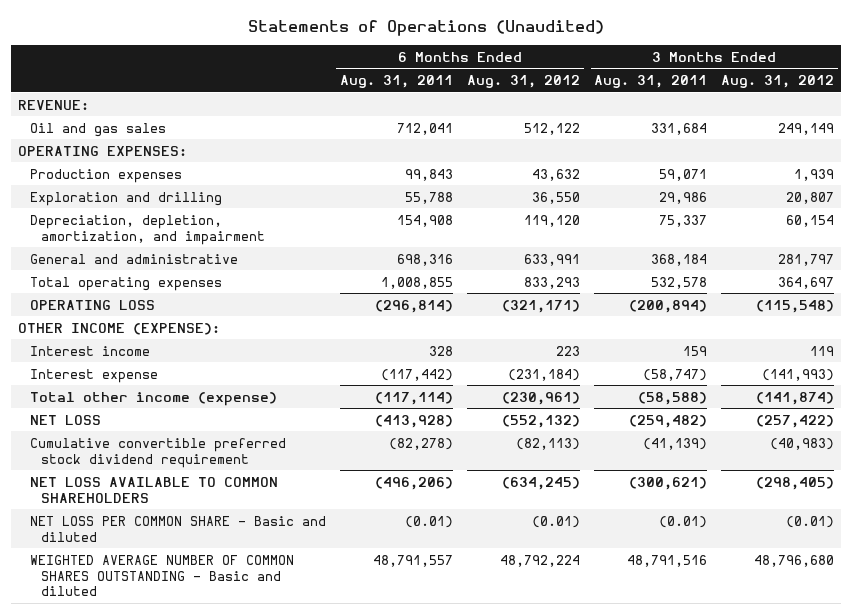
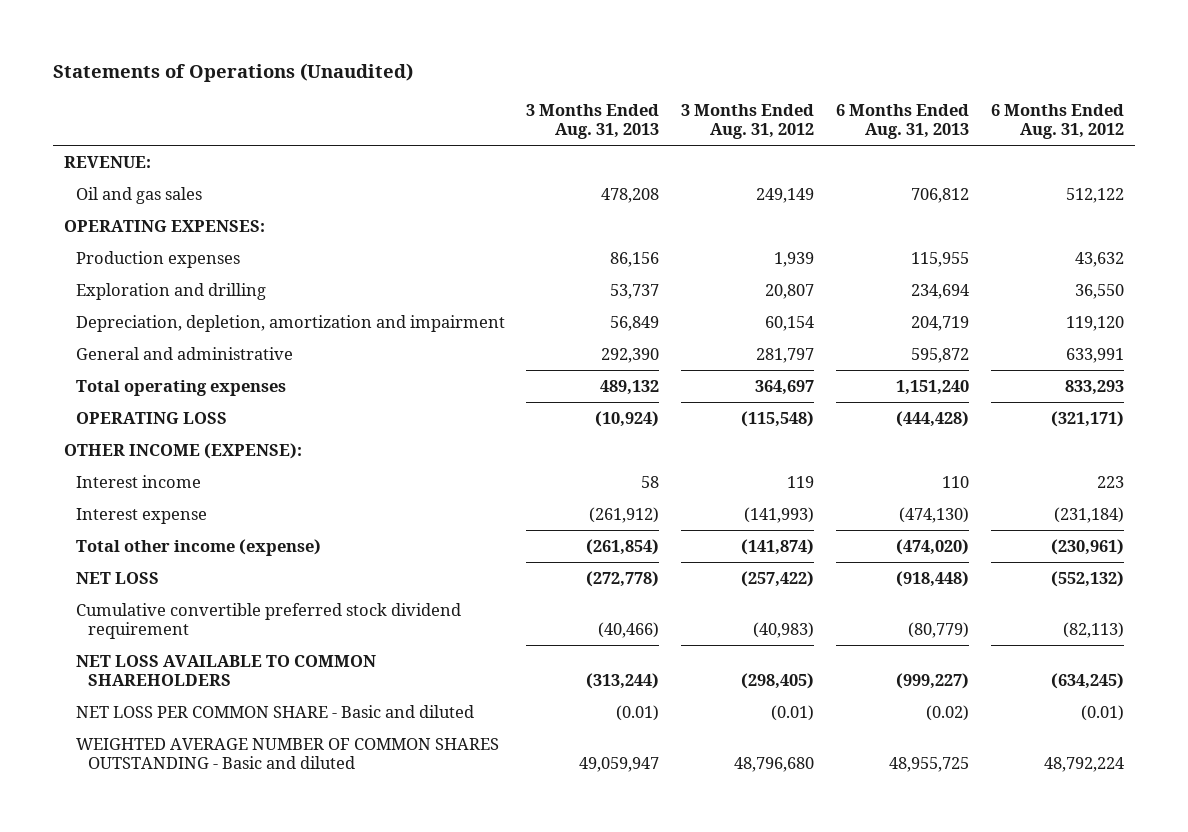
[339,75,453,89] Aug. 31, 2011 -> none
[594,75,708,89] Aug. 31, 2011 -> none
none -> [526,104,660,140] 3 Months Ended Aug. 31, 2013
none -> [836,104,970,140] 6 Months Ended Aug. 31, 2013
[29,214,266,245] Depreciation, depletion, amortization, and impairment -> [75,314,505,332] Depreciation, depletion, amortization and impairment

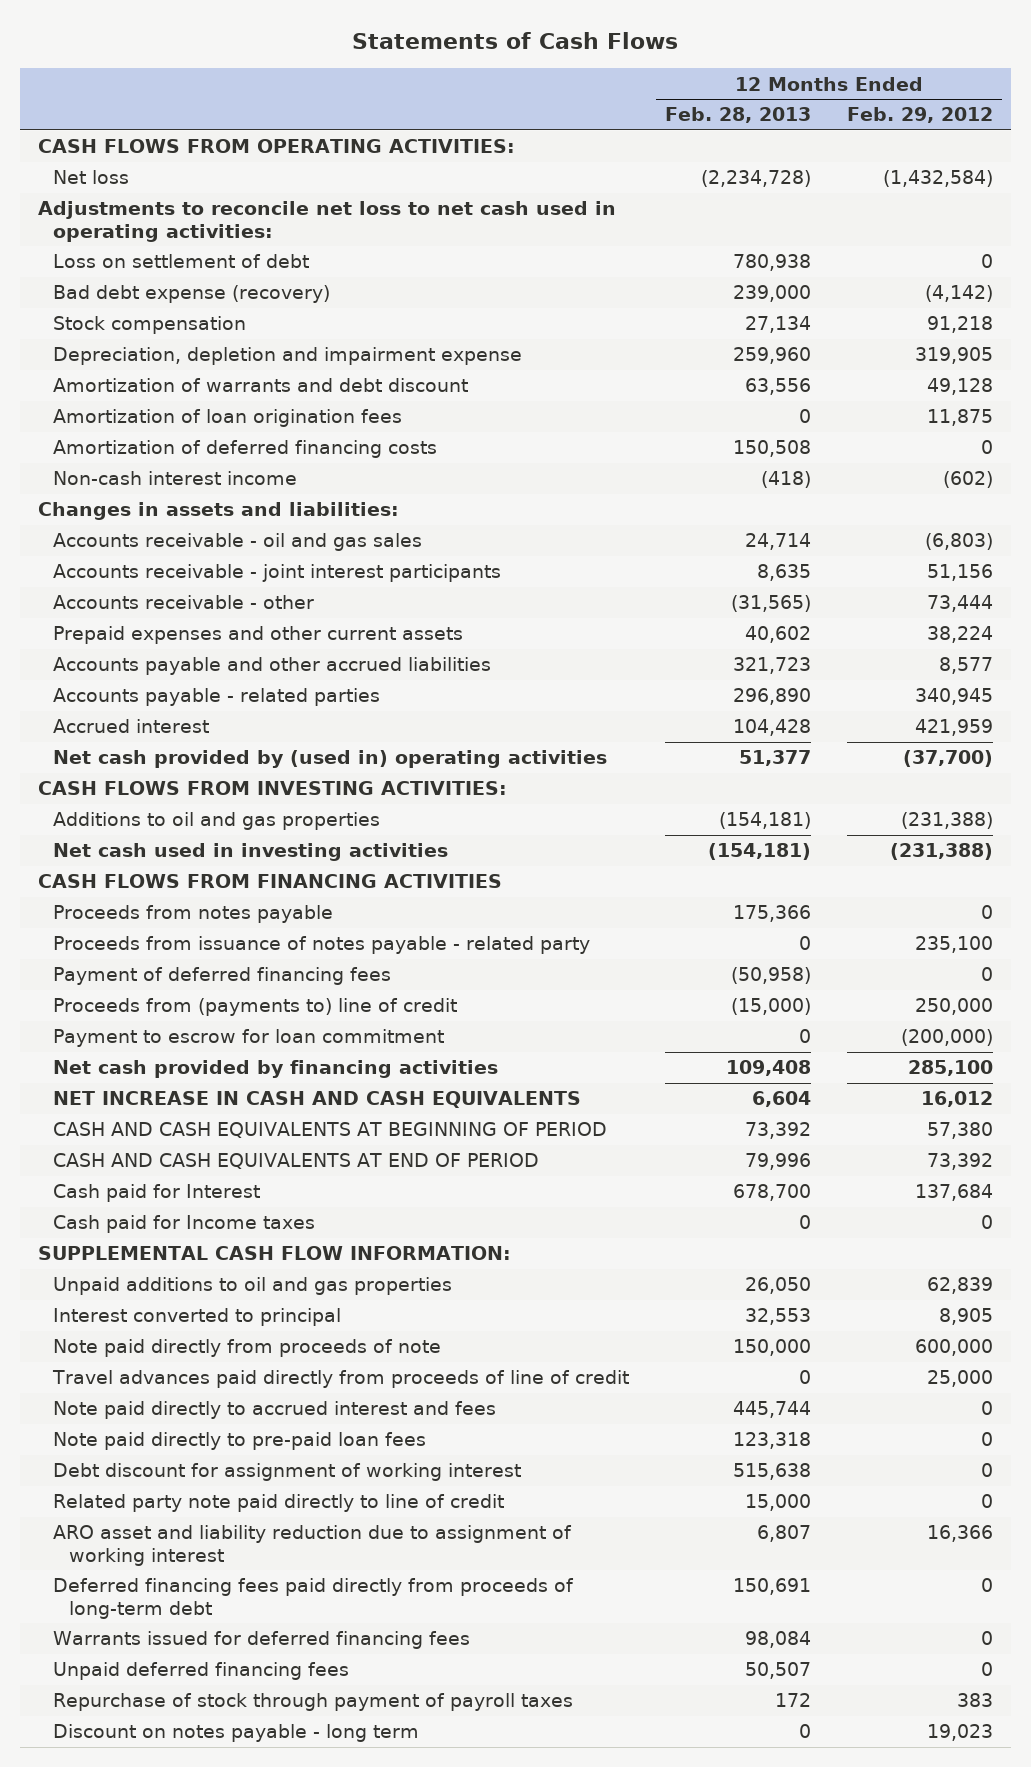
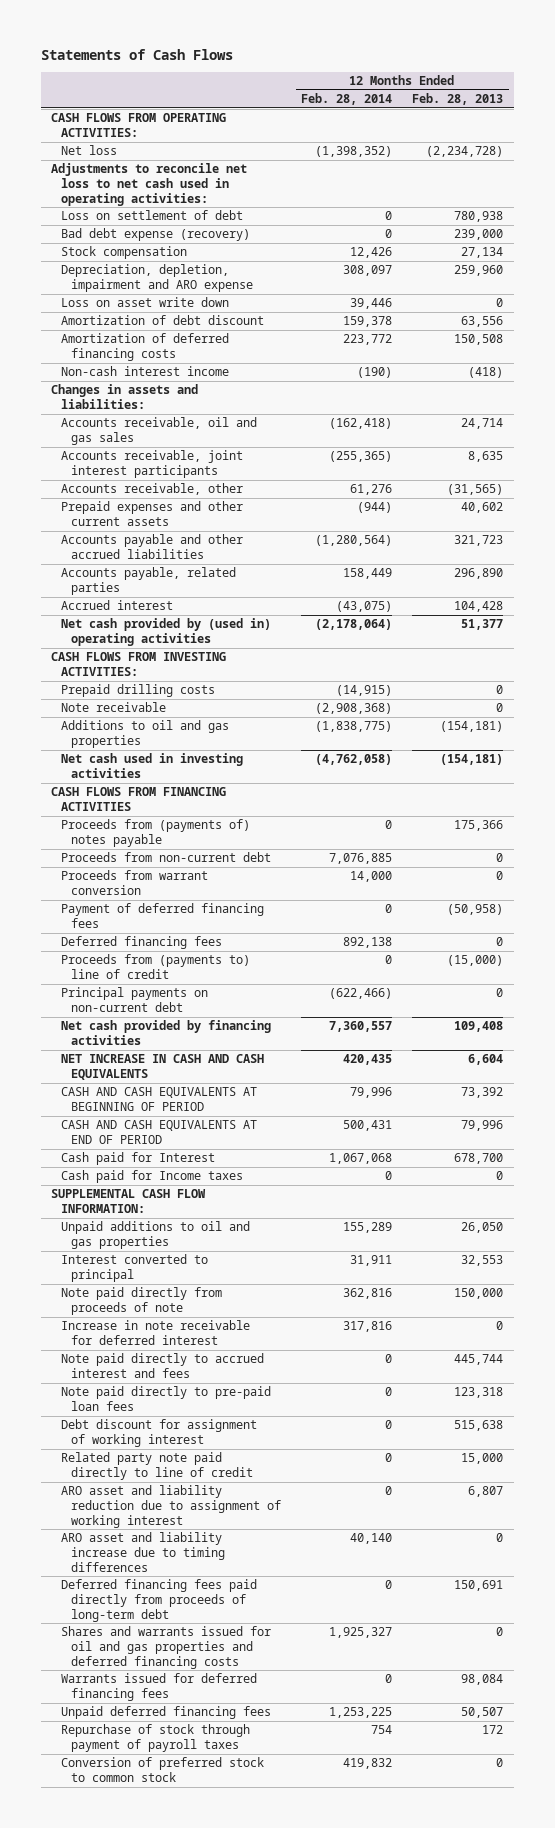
[846,107,993,124] Feb. 29, 2012 -> none
none -> [301,93,393,106] Feb. 28, 2014
[53,409,403,428] Amortization of loan origination fees -> none
[53,347,523,366] Depreciation, depletion and impairment expense -> [61,264,253,293] Depreciation, depletion, impairment and ARO expense
none -> [61,297,230,308] Loss on asset write down
[53,378,469,393] Amortization of warrants and debt discount -> [61,315,265,326] Amortization of debt discount
[53,533,423,552] Accounts receivable - oil and gas sales -> [61,417,258,446] Accounts receivable, oil and gas sales
[53,564,502,583] Accounts receivable - joint interest participants -> [61,450,244,479] Accounts receivable, joint interest participants
[53,595,315,610] Accounts receivable - other -> [61,483,244,496] Accounts receivable, other
[53,688,381,707] Accounts payable - related parties -> [61,567,237,596] Accounts payable, related parties
none -> [61,684,216,698] Prepaid drilling costs
none -> [61,702,167,713] Note receivable
[53,936,591,955] Proceeds from issuance of notes payable - related party -> none
[53,905,334,924] Proceeds from notes payable -> [61,819,251,848] Proceeds from (payments of) notes payable
none -> [61,852,272,863] Proceeds from non-current debt
none -> [61,870,209,896] Proceeds from warrant conversion
none -> [61,936,223,950] Deferred financing fees
[53,1029,445,1048] Payment to escrow for loan commitment -> none
none -> [61,987,209,1013] Principal payments on non-current debt
[52,1370,630,1389] Travel advances paid directly from proceeds of line of credit -> none
none -> [61,1320,251,1346] Increase in note receivable for deferred interest
none -> [61,1532,225,1572] ARO asset and liability increase due to timing differences
none -> [61,1626,272,1669] Shares and warrants issued for oil and gas properties and deferred financing costs
[53,1724,420,1743] Discount on notes payable - long term -> none
none -> [61,1757,265,1783] Conversion of preferred stock to common stock

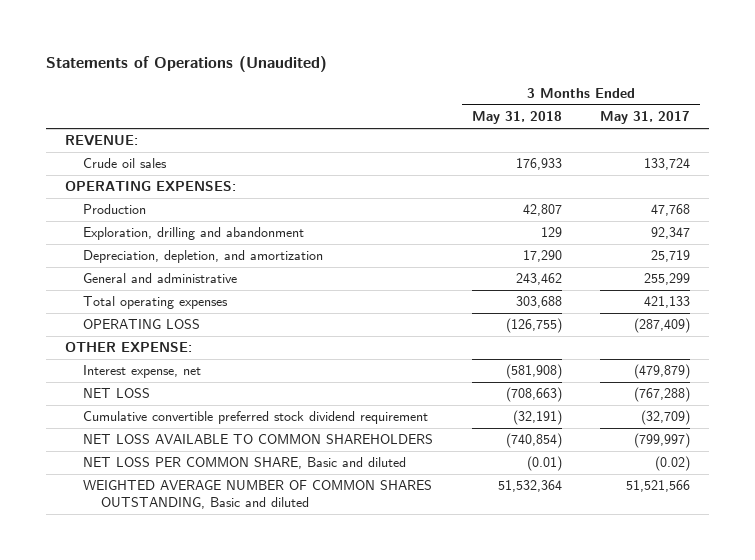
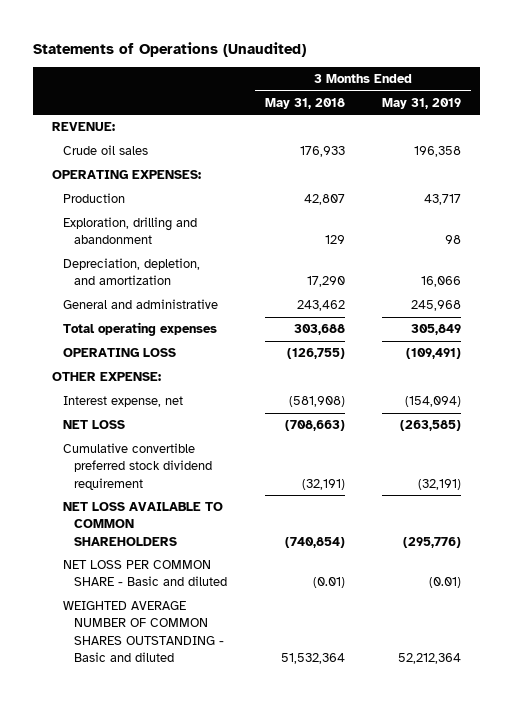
[599,111,690,125] May 31, 2017 -> none
none -> [382,98,462,110] May 31, 2019
[83,457,407,470] NET LOSS PER COMMON SHARE, Basic and diluted -> [63,560,227,587] NET LOSS PER COMMON SHARE - Basic and diluted
[83,480,433,510] WEIGHTED AVERAGE NUMBER OF COMMON SHARES OUTSTANDING, Basic and diluted -> [63,601,224,662] WEIGHTED AVERAGE NUMBER OF COMMON SHARES OUTSTANDING - Basic and diluted

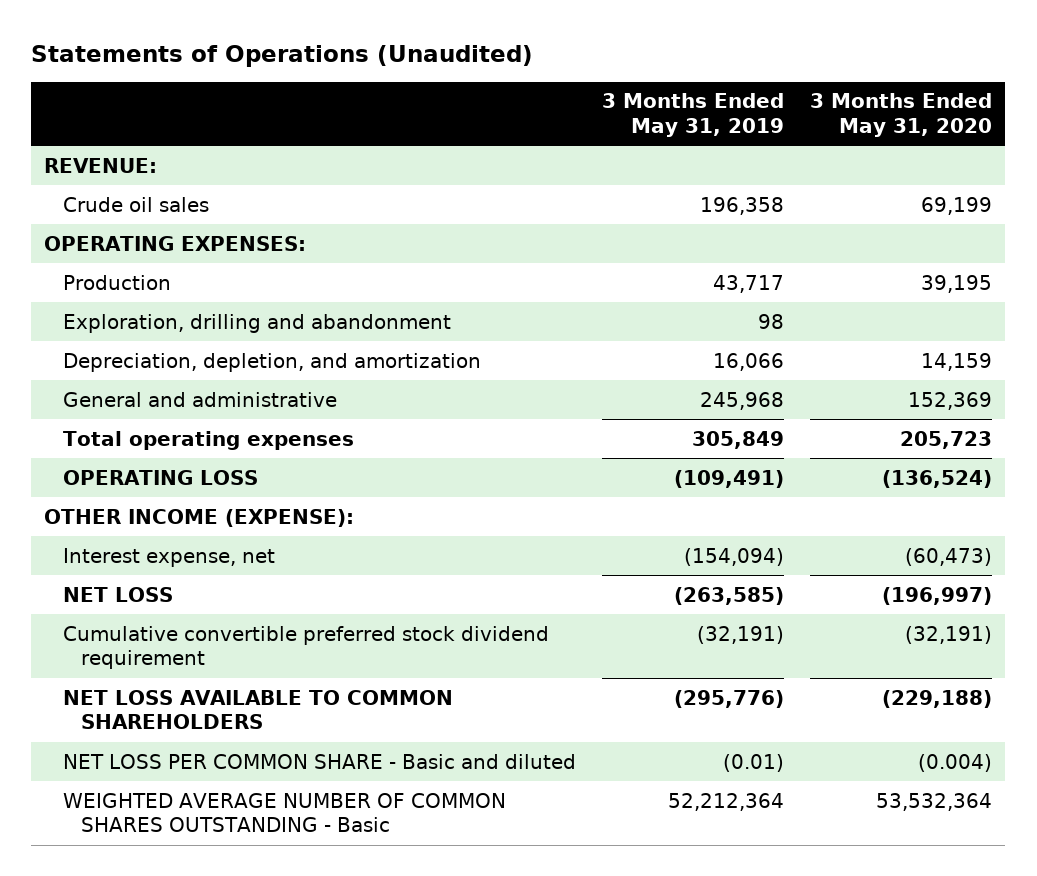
[264,98,345,110] May 31, 2018 -> none
none -> [810,93,993,137] 3 Months Ended May 31, 2020
[52,372,162,382] OTHER EXPENSE: -> [44,508,355,527] OTHER INCOME (EXPENSE):
[63,601,224,662] WEIGHTED AVERAGE NUMBER OF COMMON SHARES OUTSTANDING - Basic and diluted -> [62,792,506,833] WEIGHTED AVERAGE NUMBER OF COMMON SHARES OUTSTANDING - Basic

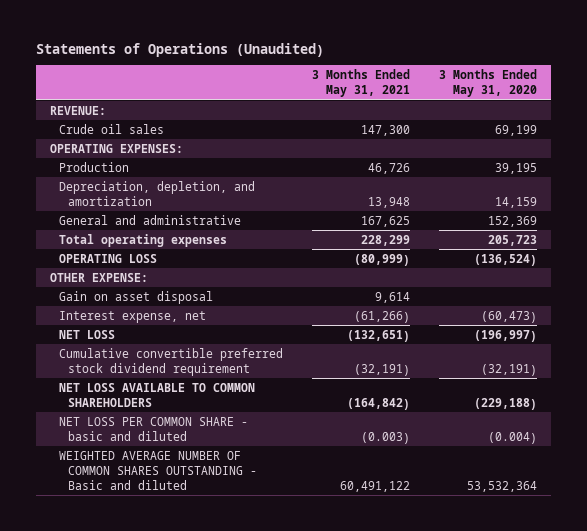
[602,93,785,137] 3 Months Ended May 31, 2019 -> none
none -> [311,69,410,98] 3 Months Ended May 31, 2021
[62,313,451,333] Exploration, drilling and abandonment -> none
[44,508,355,527] OTHER INCOME (EXPENSE): -> [50,272,149,282] OTHER EXPENSE:
none -> [58,290,213,304] Gain on asset disposal
[62,753,576,769] NET LOSS PER COMMON SHARE - Basic and diluted -> [58,416,248,441] NET LOSS PER COMMON SHARE - basic and diluted
[62,792,506,833] WEIGHTED AVERAGE NUMBER OF COMMON SHARES OUTSTANDING - Basic -> [58,450,257,490] WEIGHTED AVERAGE NUMBER OF COMMON SHARES OUTSTANDING - Basic and diluted

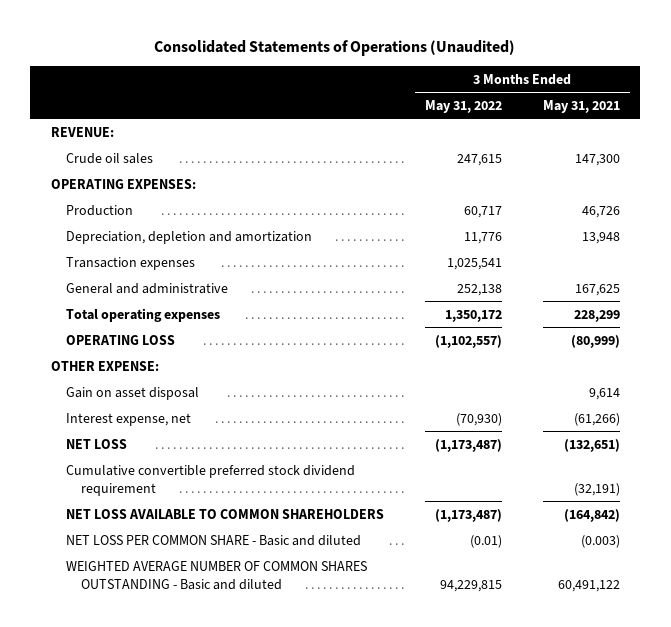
[35,42,324,57] Statements of Operations (Unaudited) -> [154,40,516,57] Consolidated Statements of Operations (Unaudited)
[438,69,537,98] 3 Months Ended May 31, 2020 -> none
none -> [424,99,502,113] May 31, 2022
[58,180,255,206] Depreciation, depletion, and amortization -> [65,230,312,244] Depreciation, depletion and amortization
none -> [65,256,195,270] Transaction expenses
[58,416,248,441] NET LOSS PER COMMON SHARE - basic and diluted -> [65,534,361,546] NET LOSS PER COMMON SHARE - Basic and diluted

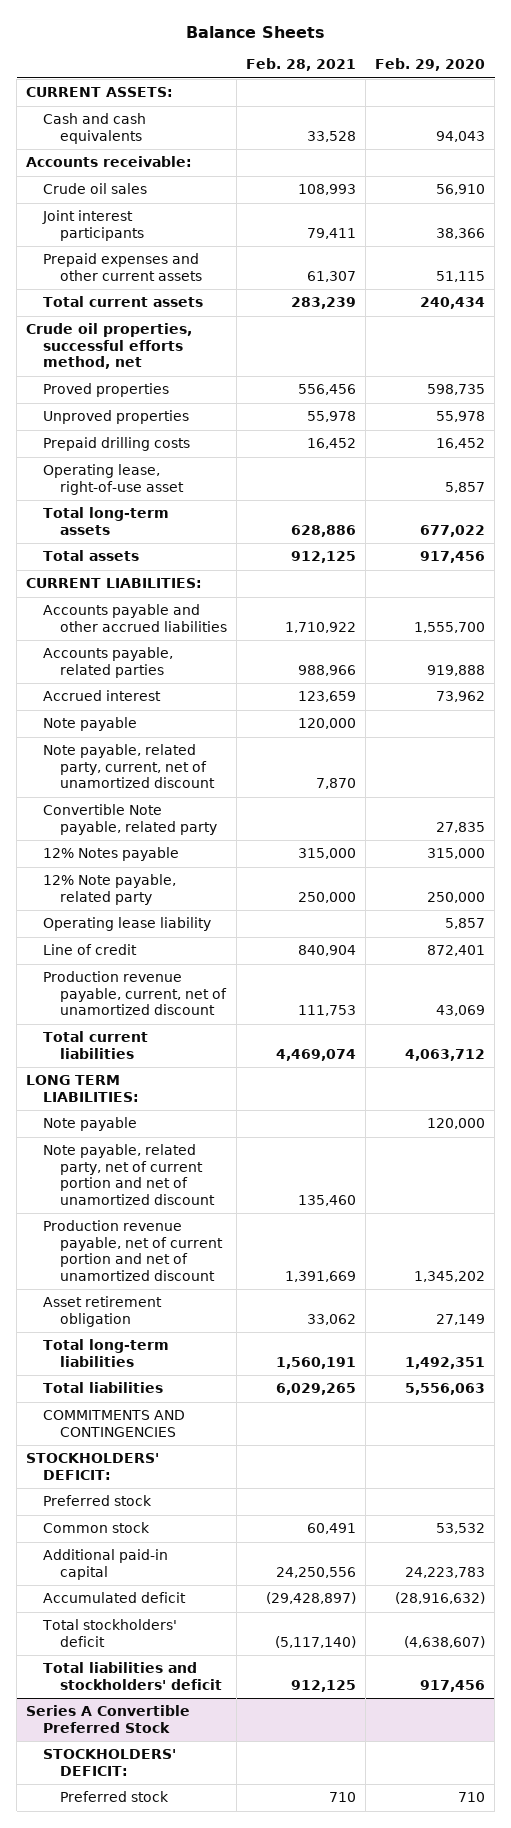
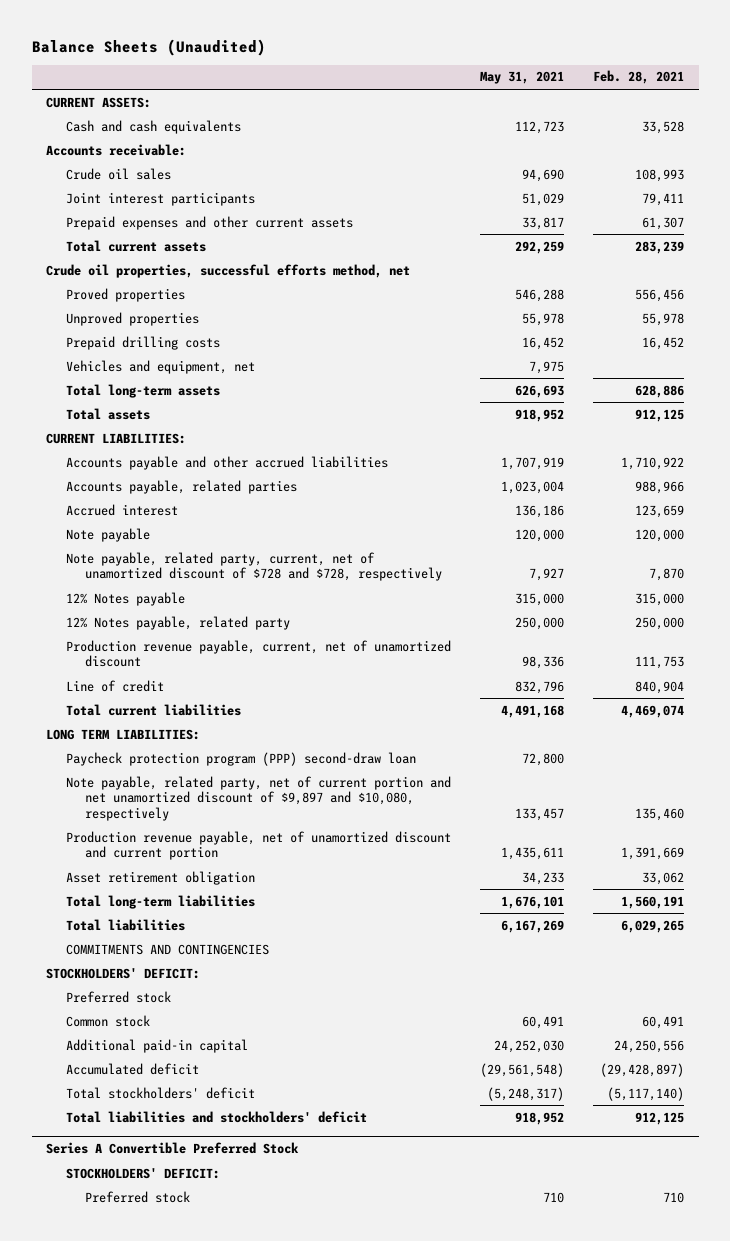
[185,25,325,38] Balance Sheets -> [31,38,266,56] Balance Sheets (Unaudited)
[375,58,486,72] Feb. 29, 2020 -> none
none -> [479,71,564,85] May 31, 2021
[42,464,184,495] Operating lease, right-of-use asset -> none
none -> [65,359,255,374] Vehicles and equipment, net
[42,804,217,835] Convertible Note payable, related party -> none
[42,744,215,789] Note payable, related party, current, net of unamortized discount -> [65,551,443,582] Note payable, related party, current, net of unamortized discount of $728 and $728, respectively
[42,917,211,932] Operating lease liability -> none
[42,874,176,905] 12% Note payable, related party -> [65,615,290,630] 12% Notes payable, related party
[42,944,137,956] Line of credit -> [65,679,164,692] Line of credit
[42,1117,137,1132] Note payable -> none
none -> [65,751,416,766] Paycheck protection program (PPP) second-draw loan
[42,1144,215,1205] Note payable, related party, net of current portion and net of unamortized discount -> [65,775,451,821] Note payable, related party, net of current portion and net unamortized discount of $9,897 and $10,080, respectively
[42,1220,223,1281] Production revenue payable, net of current portion and net of unamortized discount -> [65,830,451,861] Production revenue payable, net of unamortized discount and current portion

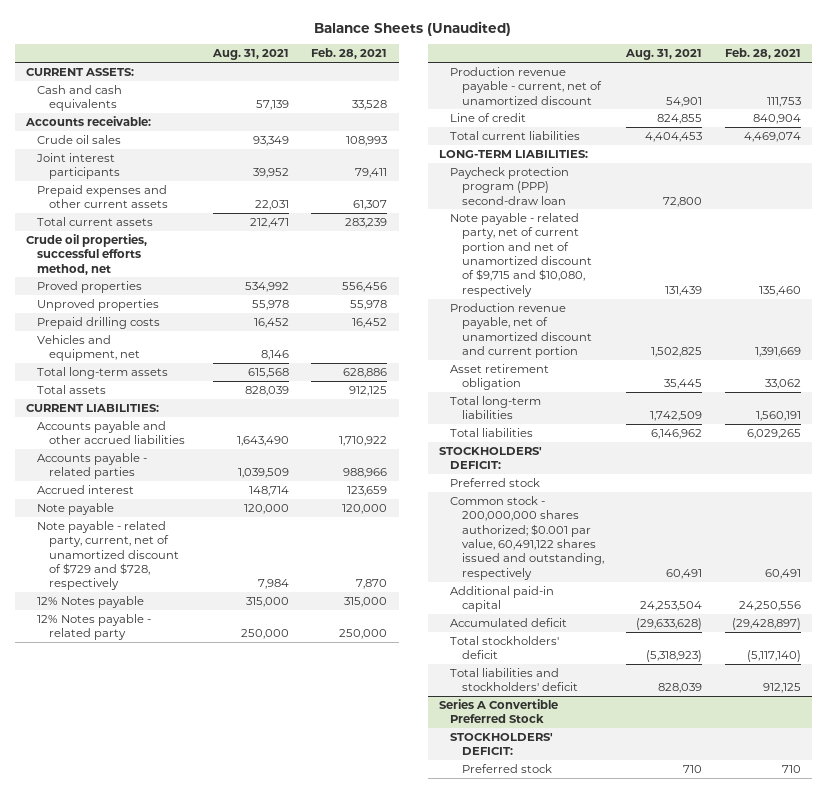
[479,71,564,85] May 31, 2021 -> none
none -> [212,49,290,61] Aug. 31, 2021
[65,479,297,494] Accounts payable, related parties -> [37,452,148,480] Accounts payable - related parties
[65,551,443,582] Note payable, related party, current, net of unamortized discount of $728 and $728, respectively -> [37,520,179,591] Note payable - related party, current, net of unamortized discount of $729 and $728, respectively
[65,615,290,630] 12% Notes payable, related party -> [37,613,152,641] 12% Notes payable - related party
[65,639,451,668] Production revenue payable, current, net of unamortized discount -> [450,66,602,105] Production revenue payable - current, net of unamortized discount
[46,728,201,740] LONG TERM LIABILITIES: -> [439,149,589,158] LONG-TERM LIABILITIES:
[65,775,451,821] Note payable, related party, net of current portion and net unamortized discount of $9,897 and $10,080, respectively -> [450,212,592,297] Note payable - related party, net of current portion and net of unamortized discount of $9,715 and $10,080, respectively
[65,943,269,955] COMMITMENTS AND CONTINGENCIES -> none
[65,1014,150,1027] Common stock -> [450,495,604,580] Common stock - 200,000,000 shares authorized; $0.001 par value, 60,491,122 shares issued and outstanding, respectively

